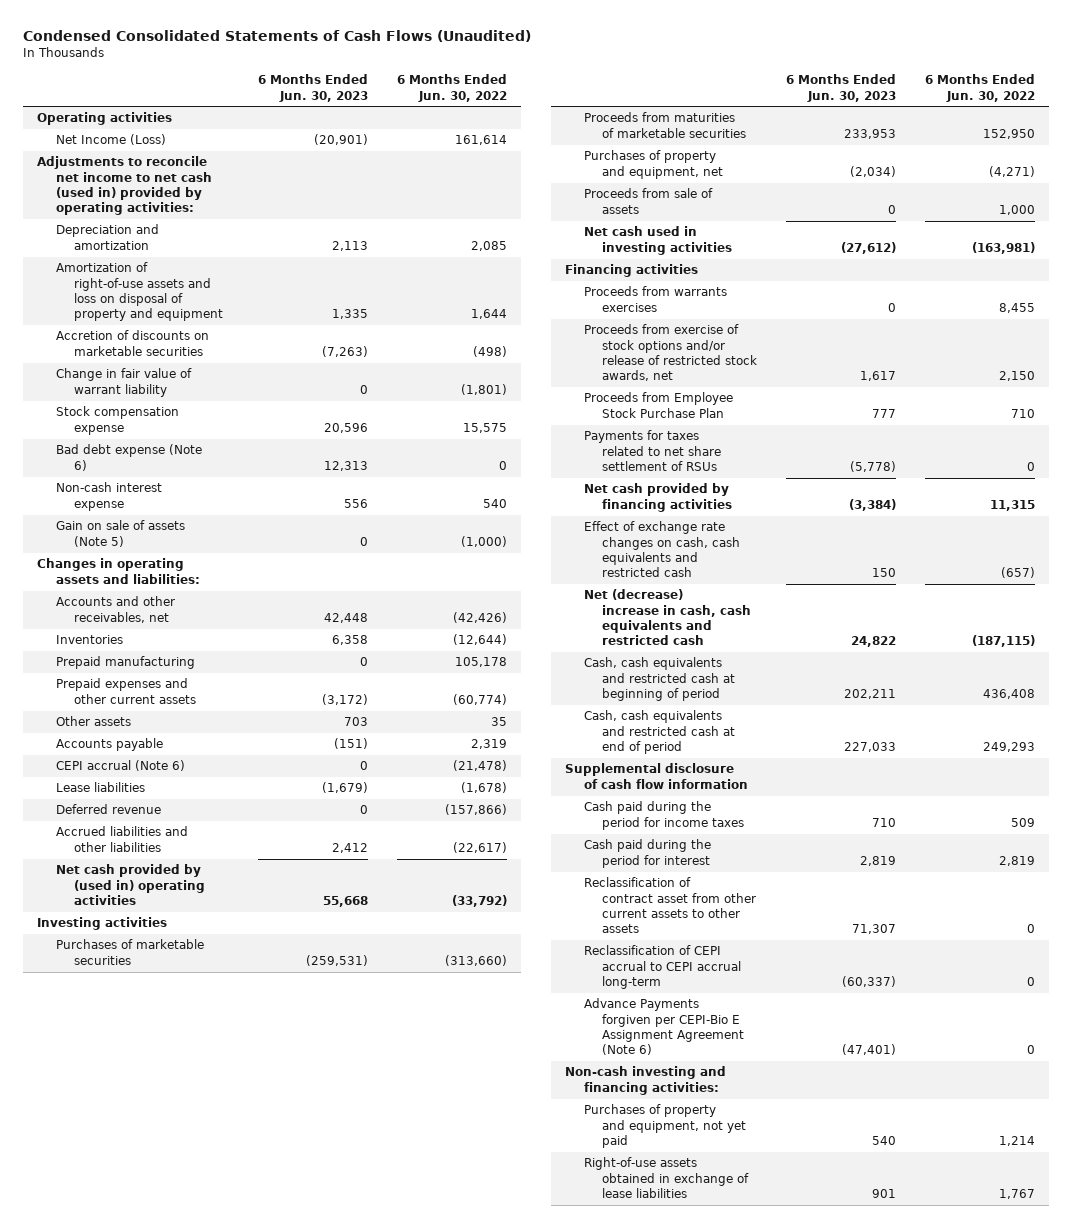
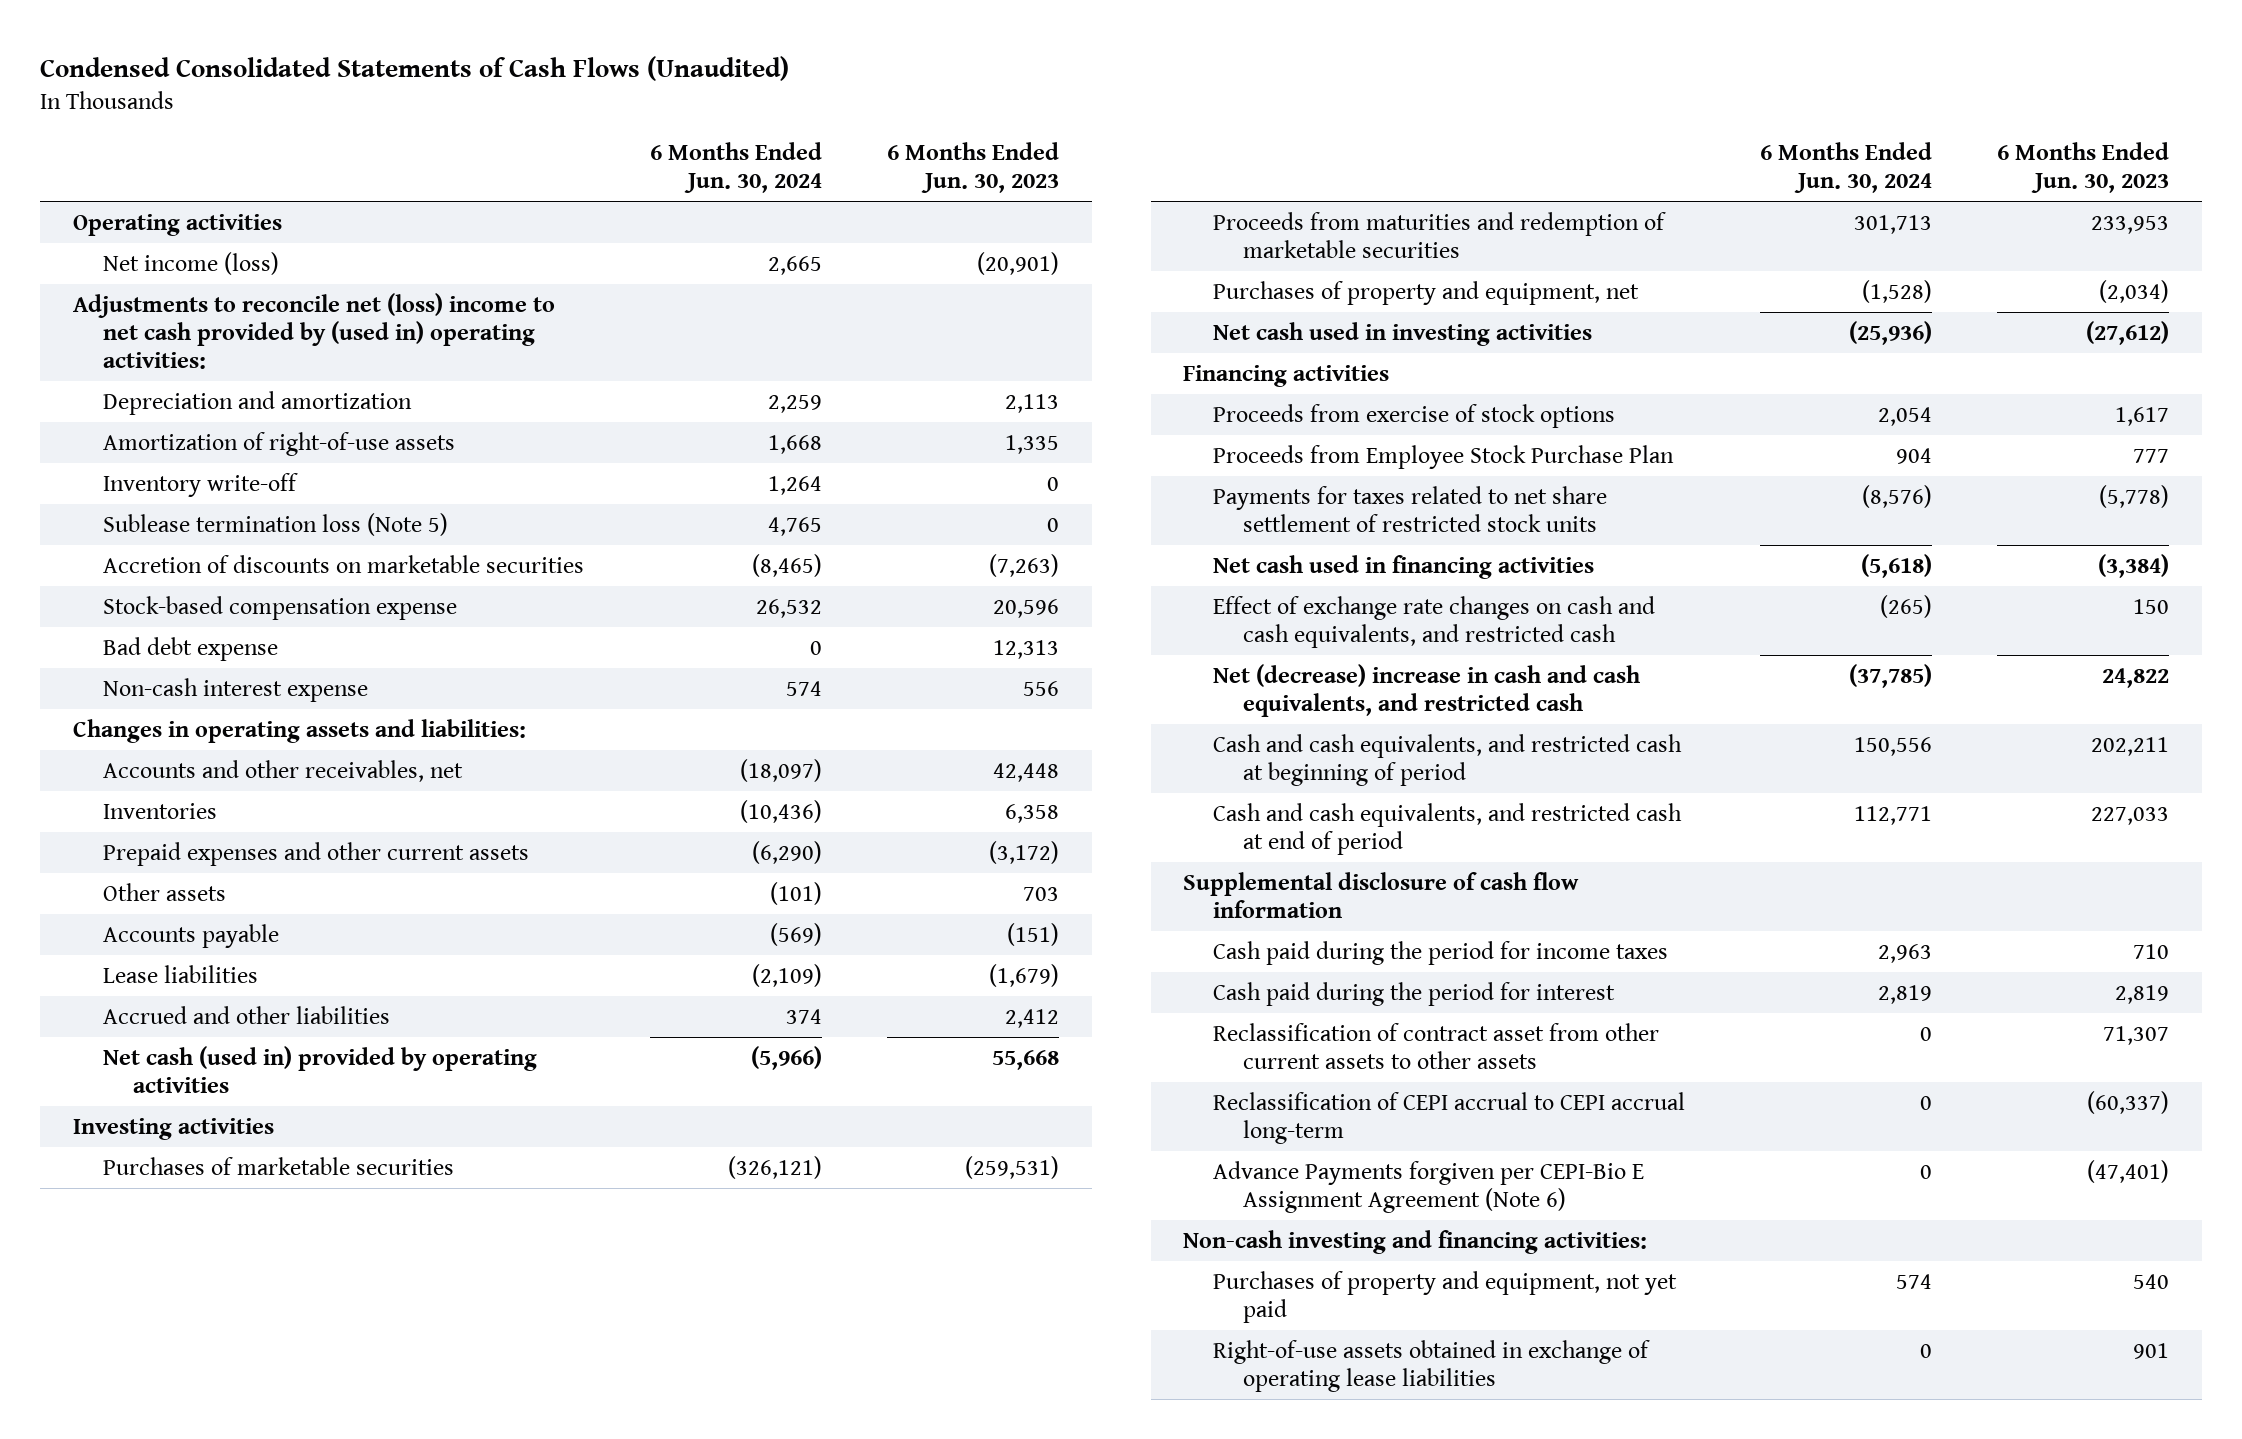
[396,74,507,102] 6 Months Ended Jun. 30, 2022 -> none
none -> [649,141,822,193] 6 Months Ended Jun. 30, 2024
[55,134,166,146] Net Income (Loss) -> [103,251,280,275] Net income (loss)
[36,156,212,216] Adjustments to reconcile net income to net cash (used in) provided by operating activities: -> [73,292,556,369] Adjustments to reconcile net (loss) income to net cash provided by (used in) operating activities:
[55,262,224,322] Amortization of right-of-use assets and loss on disposal of property and equipment -> [103,431,456,456] Amortization of right-of-use assets
none -> [103,472,299,497] Inventory write-off
none -> [103,512,449,536] Sublease termination loss (Note 5)
[55,368,192,397] Change in fair value of warrant liability -> none
[55,406,179,435] Stock compensation expense -> [103,595,458,620] Stock-based compensation expense
[55,444,202,471] Bad debt expense (Note 6) -> [103,636,279,661] Bad debt expense
[55,520,185,547] Gain on sale of assets (Note 5) -> none
[55,656,195,670] Prepaid manufacturing -> none
[55,760,185,772] CEPI accrual (Note 6) -> none
[55,804,161,815] Deferred revenue -> none
[55,826,188,852] Accrued liabilities and other liabilities -> [103,1005,391,1024] Accrued and other liabilities
[55,864,206,906] Net cash provided by (used in) operating activities -> [103,1045,538,1093] Net cash (used in) provided by operating activities
[583,112,747,138] Proceeds from maturities of marketable securities -> [1213,211,1667,258] Proceeds from maturities and redemption of marketable securities
[583,188,713,214] Proceeds from sale of assets -> none
[583,286,727,312] Proceeds from warrants exercises -> none
[583,324,758,382] Proceeds from exercise of stock options and/or release of restricted stock awards, net -> [1213,403,1616,428] Proceeds from exercise of stock options
[583,430,722,472] Payments for taxes related to net share settlement of RSUs -> [1213,485,1608,532] Payments for taxes related to net share settlement of restricted stock units
[583,483,733,512] Net cash provided by financing activities -> [1213,554,1595,579] Net cash used in financing activities
[583,521,741,578] Effect of exchange rate changes on cash, cash equivalents and restricted cash -> [1213,595,1656,648] Effect of exchange rate changes on cash and cash equivalents, and restricted cash
[583,589,752,646] Net (decrease) increase in cash, cash equivalents and restricted cash -> [1213,663,1641,717] Net (decrease) increase in cash and cash equivalents, and restricted cash
[583,657,736,702] Cash, cash equivalents and restricted cash at beginning of period -> [1213,733,1683,786] Cash and cash equivalents, and restricted cash at beginning of period
[583,710,736,755] Cash, cash equivalents and restricted cash at end of period -> [1213,802,1683,855] Cash and cash equivalents, and restricted cash at end of period
[583,1157,750,1199] Right-of-use assets obtained in exchange of lease liabilities -> [1213,1339,1651,1392] Right-of-use assets obtained in exchange of operating lease liabilities

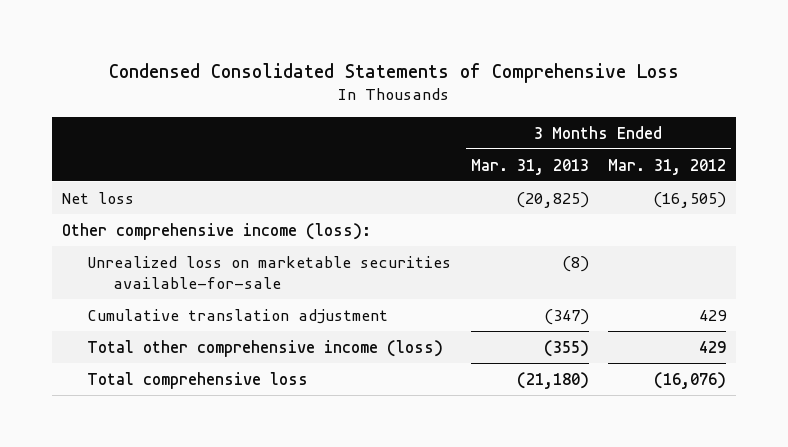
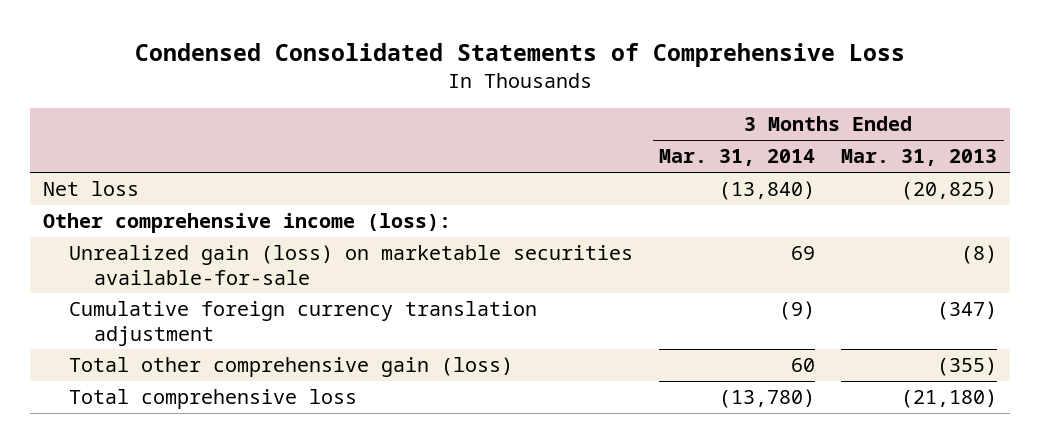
[608,158,727,175] Mar. 31, 2012 -> none
none -> [659,149,816,167] Mar. 31, 2014
[87,255,452,289] Unrealized loss on marketable securities available-for-sale -> [68,245,633,285] Unrealized gain (loss) on marketable securities available-for-sale
[87,308,389,324] Cumulative translation adjustment -> [68,301,537,346] Cumulative foreign currency translation adjustment
[87,339,444,357] Total other comprehensive income (loss) -> [68,357,513,378] Total other comprehensive gain (loss)

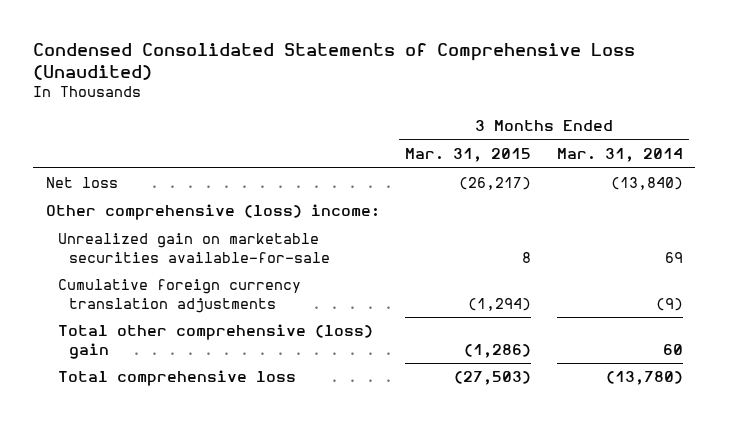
[135,43,906,68] Condensed Consolidated Statements of Comprehensive Loss -> [33,42,636,80] Condensed Consolidated Statements of Comprehensive Loss (Unaudited)
[841,149,998,167] Mar. 31, 2013 -> none
none -> [405,148,532,163] Mar. 31, 2015
[43,213,452,234] Other comprehensive income (loss): -> [46,204,381,221] Other comprehensive (loss) income:
[68,245,633,285] Unrealized gain (loss) on marketable securities available-for-sale -> [57,233,331,263] Unrealized gain on marketable securities available-for-sale
[68,301,537,346] Cumulative foreign currency translation adjustment -> [57,279,301,313] Cumulative foreign currency translation adjustments
[68,357,513,378] Total other comprehensive gain (loss) -> [57,324,373,359] Total other comprehensive (loss) gain

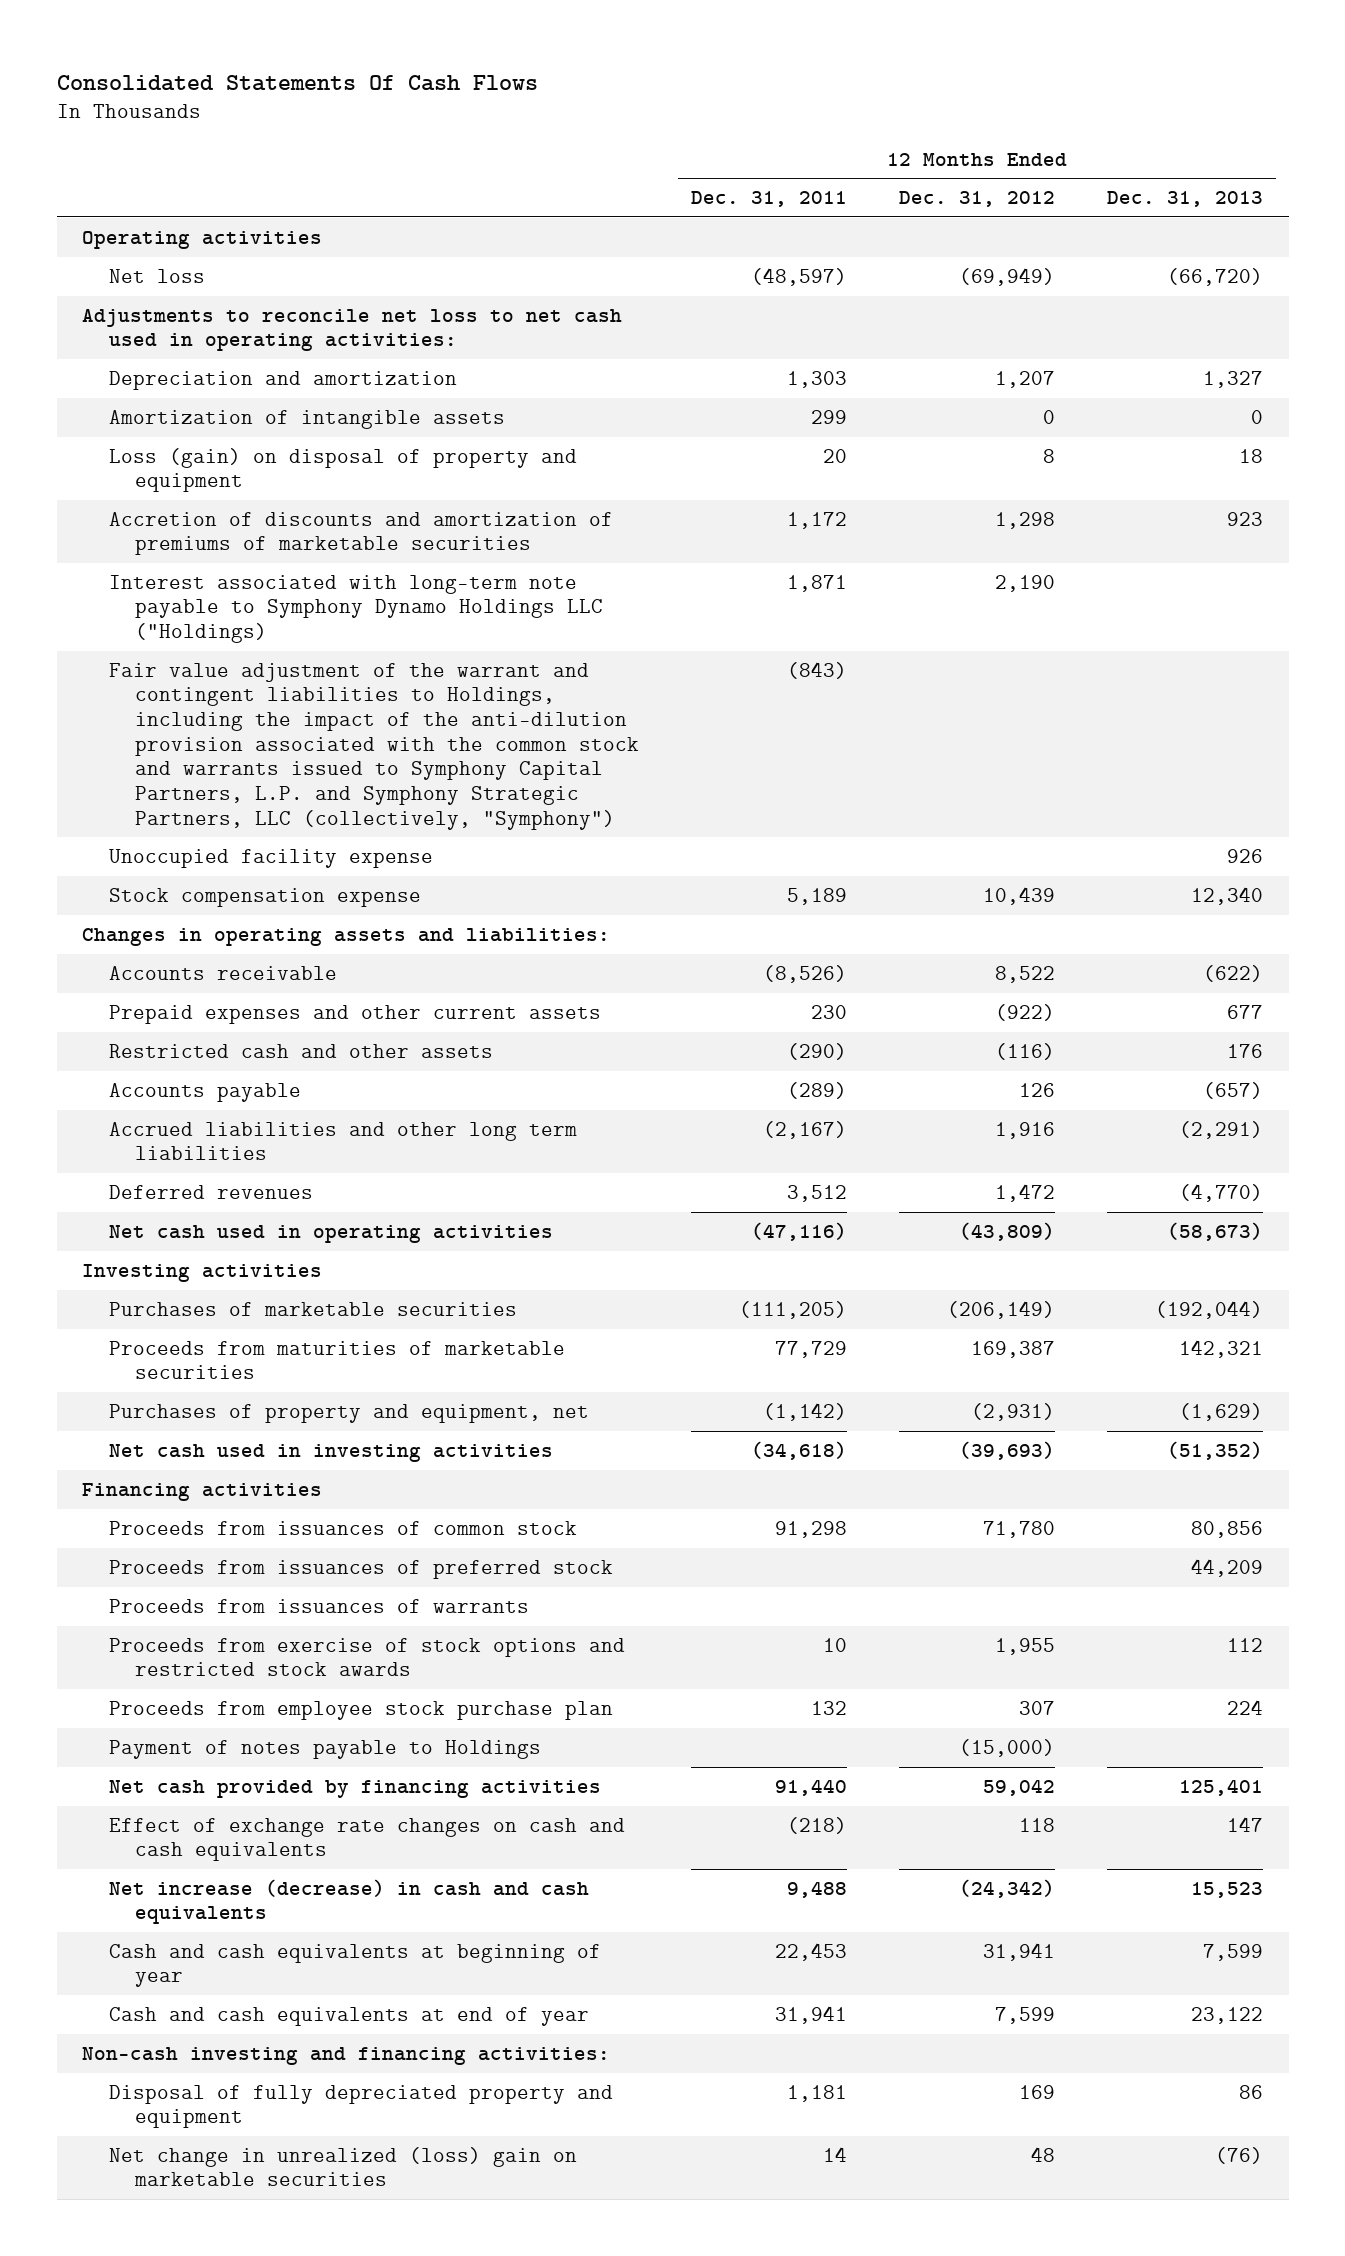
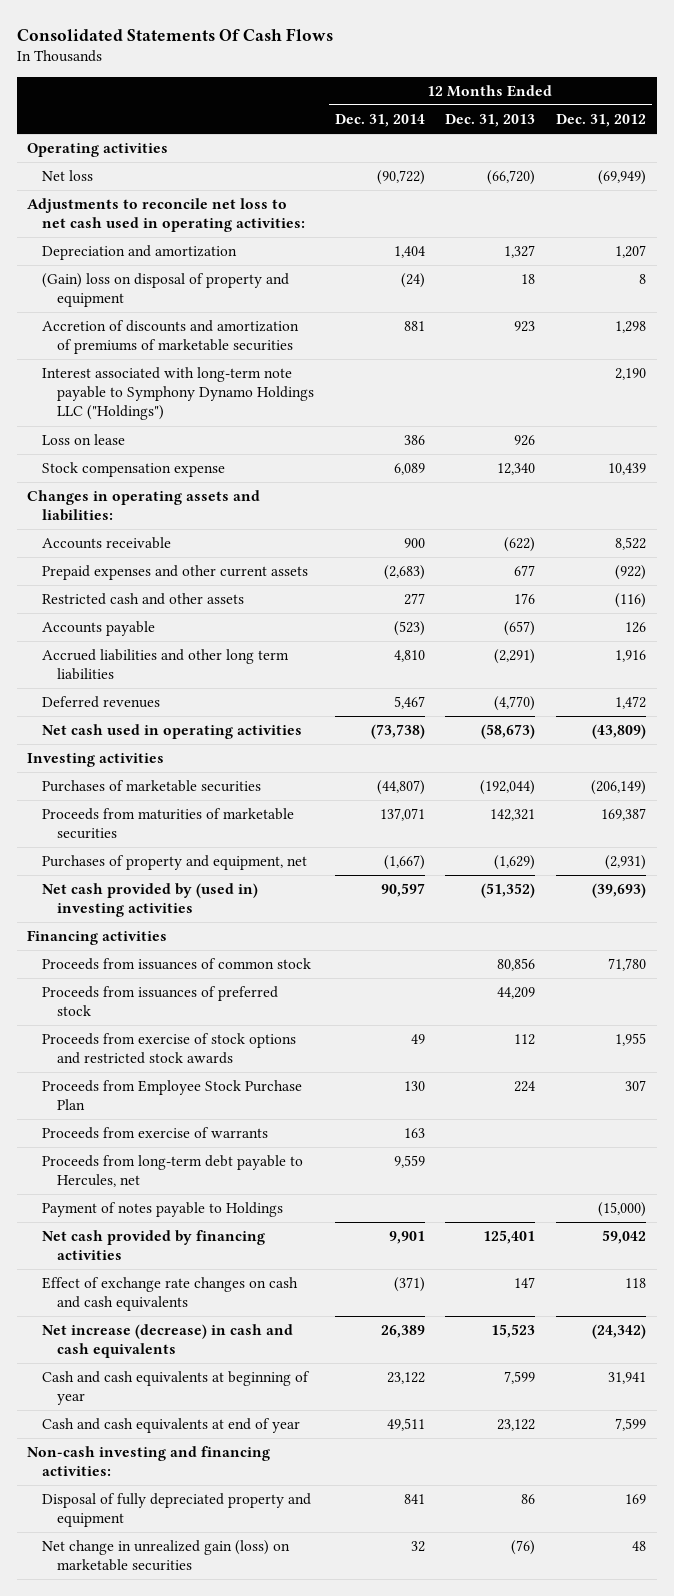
[691,191,848,208] Dec. 31, 2011 -> none
none -> [334,113,425,127] Dec. 31, 2014
[108,409,505,429] Amortization of intangible assets -> none
[108,447,577,493] Loss (gain) on disposal of property and equipment -> [41,273,289,308] (Gain) loss on disposal of property and equipment
[108,662,640,830] Fair value adjustment of the warrant and contingent liabilities to Holdings, including the impact of the anti-dilution provision associated with the common stock and warrants issued to Symphony Capital Partners, L.P. and Symphony Strategic Partners, LLC (collectively, "Symphony") -> none
[108,574,604,644] Interest associated with long-term note payable to Symphony Dynamo Holdings LLC ("Holdings) -> [41,367,314,421] Interest associated with long-term note payable to Symphony Dynamo Holdings LLC ("Holdings")
[108,848,433,868] Unoccupied facility expense -> [41,434,125,446] Loss on lease
[108,1443,553,1462] Net cash used in investing activities -> [41,883,258,918] Net cash provided by (used in) investing activities
[108,1598,529,1613] Proceeds from issuances of warrants -> none
[108,1700,613,1720] Proceeds from employee stock purchase plan -> [41,1080,302,1111] Proceeds from Employee Stock Purchase Plan
none -> [41,1127,268,1140] Proceeds from exercise of warrants
none -> [41,1155,303,1188] Proceeds from long-term debt payable to Hercules, net
[108,2146,577,2187] Net change in unrealized (loss) gain on marketable securities -> [41,1540,290,1572] Net change in unrealized gain (loss) on marketable securities

